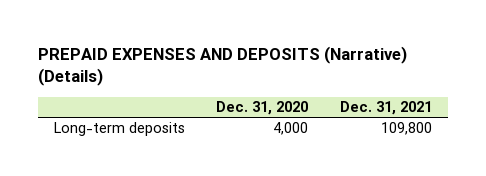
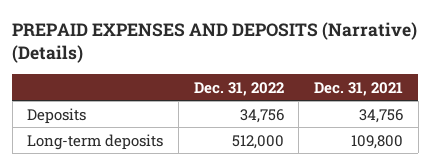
[216,101,309,116] Dec. 31, 2020 -> none
none -> [193,81,284,96] Dec. 31, 2022
none -> [27,107,87,124] Deposits

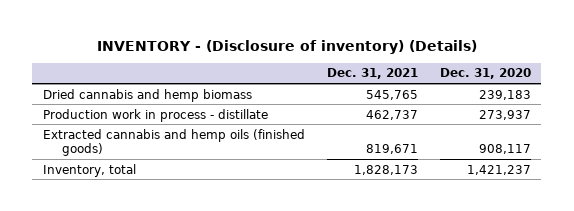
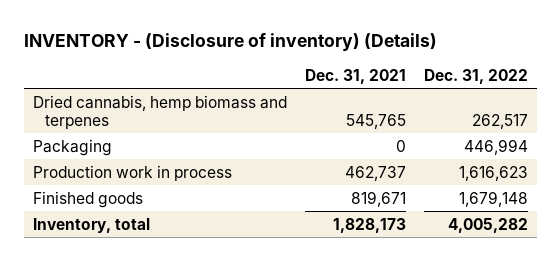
[439,68,531,80] Dec. 31, 2020 -> none
none -> [423,69,528,85] Dec. 31, 2022
[43,88,253,102] Dried cannabis and hemp biomass -> [32,94,287,129] Dried cannabis, hemp biomass and terpenes
none -> [32,138,112,156] Packaging
[43,108,269,122] Production work in process - distillate -> [32,164,232,181] Production work in process
[43,128,306,157] Extracted cannabis and hemp oils (finished goods) -> [32,190,143,208] Finished goods

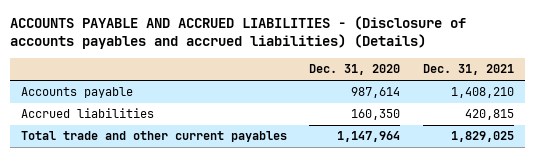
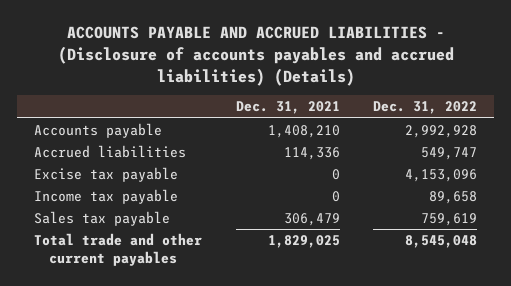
[309,64,401,76] Dec. 31, 2020 -> none
none -> [373,101,478,115] Dec. 31, 2022
[464,109,514,121] 420,815 -> [283,147,340,161] 114,336
none -> [33,167,178,183] Excise tax payable
none -> [33,189,178,205] Income tax payable
none -> [33,211,170,227] Sales tax payable

